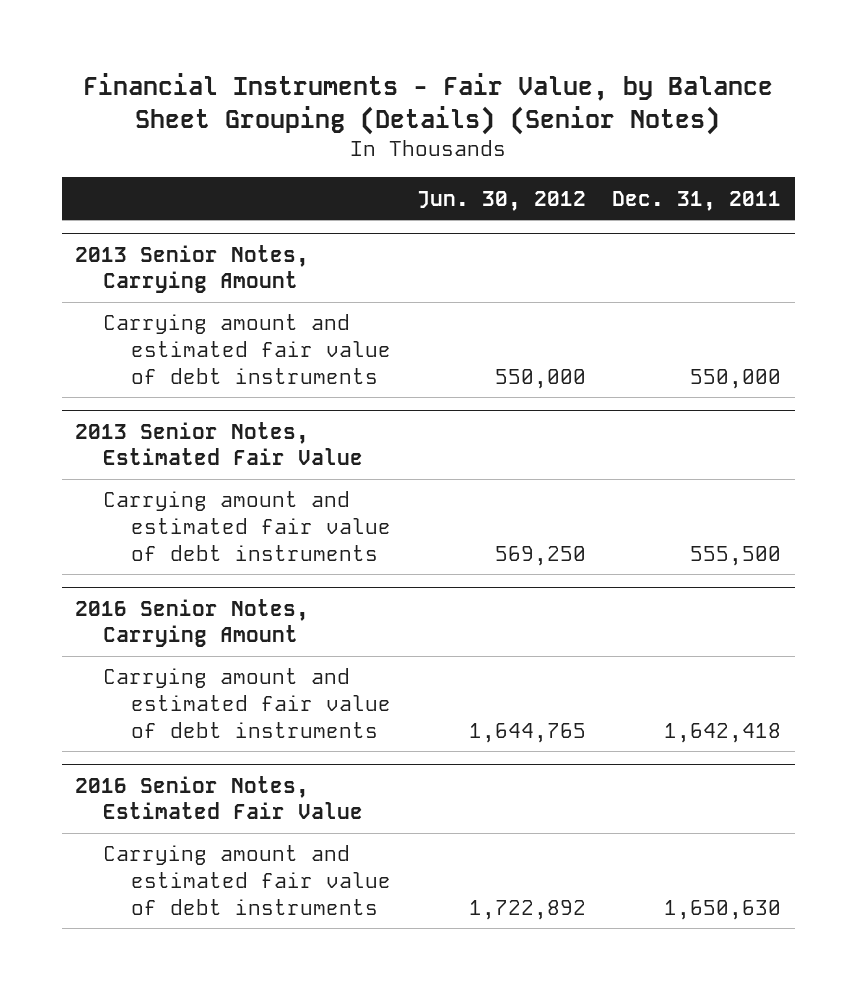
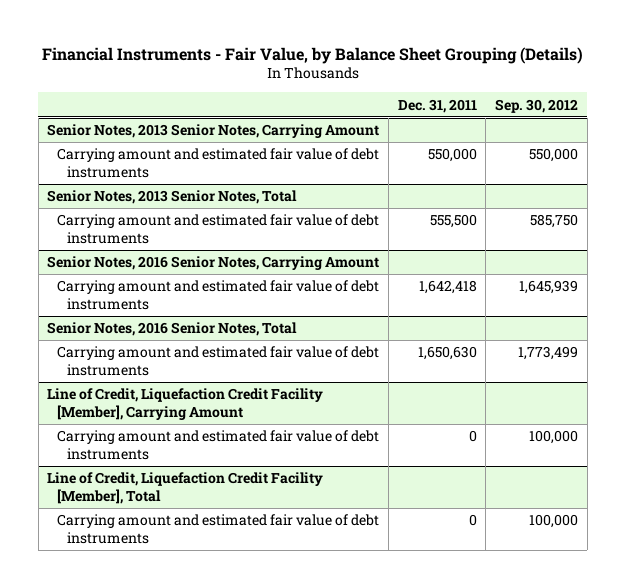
[83,72,774,135] Financial Instruments - Fair Value, by Balance Sheet Grouping (Details) (Senior Notes) -> [41,46,583,64] Financial Instruments - Fair Value, by Balance Sheet Grouping (Details)
[417,190,587,211] Jun. 30, 2012 -> none
none -> [495,98,579,113] Sep. 30, 2012
[75,244,310,294] 2013 Senior Notes, Carrying Amount -> [47,124,380,139] Senior Notes, 2013 Senior Notes, Carrying Amount
[75,421,363,466] 2013 Senior Notes, Estimated Fair Value -> none
none -> [47,190,298,205] Senior Notes, 2013 Senior Notes, Total
[75,598,310,648] 2016 Senior Notes, Carrying Amount -> [47,256,380,271] Senior Notes, 2016 Senior Notes, Carrying Amount
[75,775,363,820] 2016 Senior Notes, Estimated Fair Value -> none
none -> [47,322,298,337] Senior Notes, 2016 Senior Notes, Total
none -> [47,388,324,421] Line of Credit, Liquefaction Credit Facility [Member], Carrying Amount
none -> [57,430,380,461] Carrying amount and estimated fair value of debt instruments
none -> [47,472,324,505] Line of Credit, Liquefaction Credit Facility [Member], Total
none -> [57,514,380,545] Carrying amount and estimated fair value of debt instruments

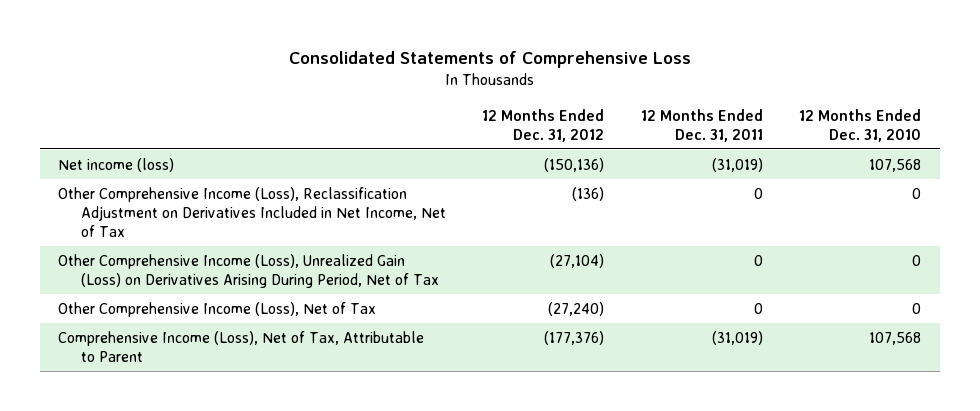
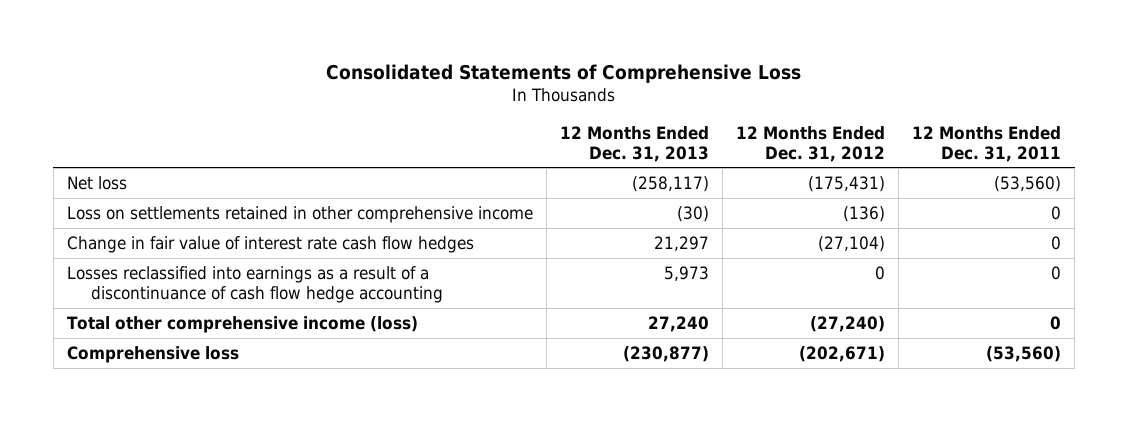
[799,108,922,142] 12 Months Ended Dec. 31, 2010 -> none
none -> [559,125,709,162] 12 Months Ended Dec. 31, 2013
[58,157,175,172] Net income (loss) -> [66,175,127,190] Net loss
[544,157,605,172] (150,136) -> [808,175,886,192] (175,431)
[711,157,763,172] (31,019) -> [994,175,1062,192] (53,560)
[58,186,446,237] Other Comprehensive Income (Loss), Reclassification Adjustment on Derivatives Included in Net Income, Net of Tax -> [66,205,533,223] Loss on settlements retained in other comprehensive income
[58,253,439,288] Other Comprehensive Income (Loss), Unrealized Gain (Loss) on Derivatives Arising During Period, Net of Tax -> [66,235,474,253] Change in fair value of interest rate cash flow hedges
none -> [66,265,444,303] Losses reclassified into earnings as a result of a discontinuance of cash flow hedge accounting
[58,301,377,317] Other Comprehensive Income (Loss), Net of Tax -> [66,315,418,333] Total other comprehensive income (loss)
[58,330,425,362] Comprehensive Income (Loss), Net of Tax, Attributable to Parent -> [66,345,239,363] Comprehensive loss
[544,330,605,345] (177,376) -> [799,345,886,362] (202,671)
[711,330,763,345] (31,019) -> [986,345,1062,362] (53,560)

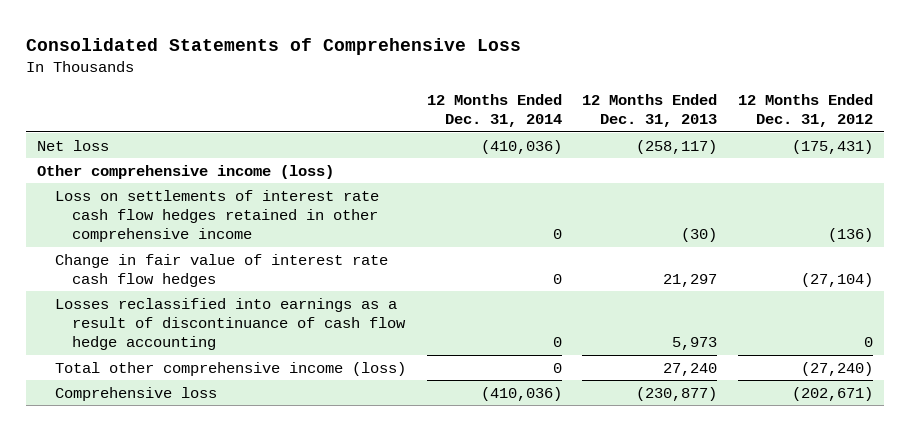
[912,125,1062,162] 12 Months Ended Dec. 31, 2011 -> none
none -> [426,94,562,128] 12 Months Ended Dec. 31, 2014
none -> [36,164,334,179] Other comprehensive income (loss)
[66,205,533,223] Loss on settlements retained in other comprehensive income -> [54,189,379,243] Loss on settlements of interest rate cash flow hedges retained in other comprehensive income
[66,265,444,303] Losses reclassified into earnings as a result of a discontinuance of cash flow hedge accounting -> [54,297,407,351] Losses reclassified into earnings as a result of discontinuance of cash flow hedge accounting

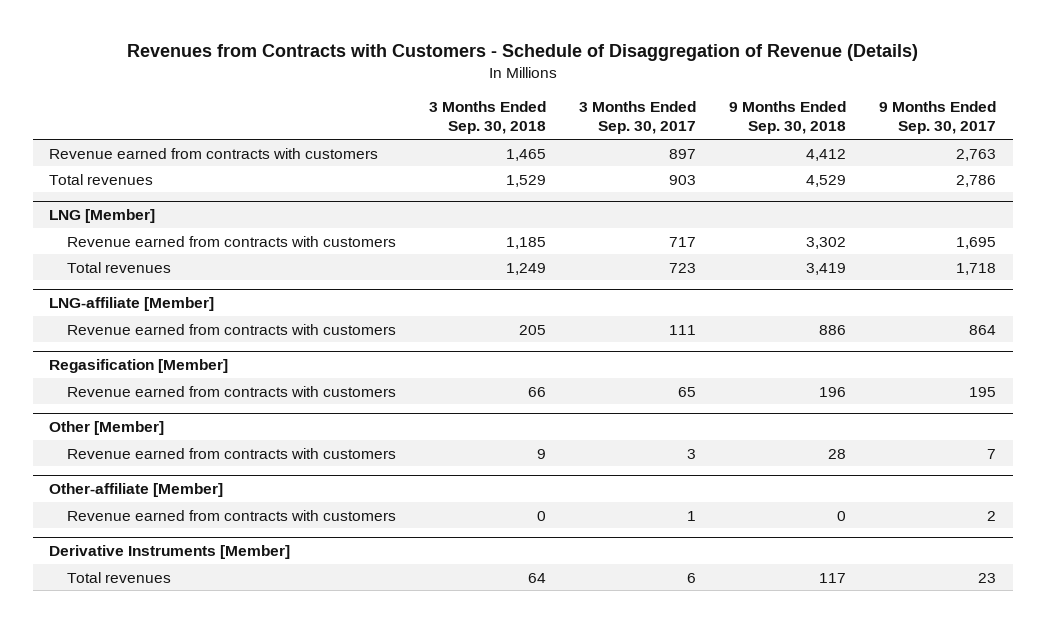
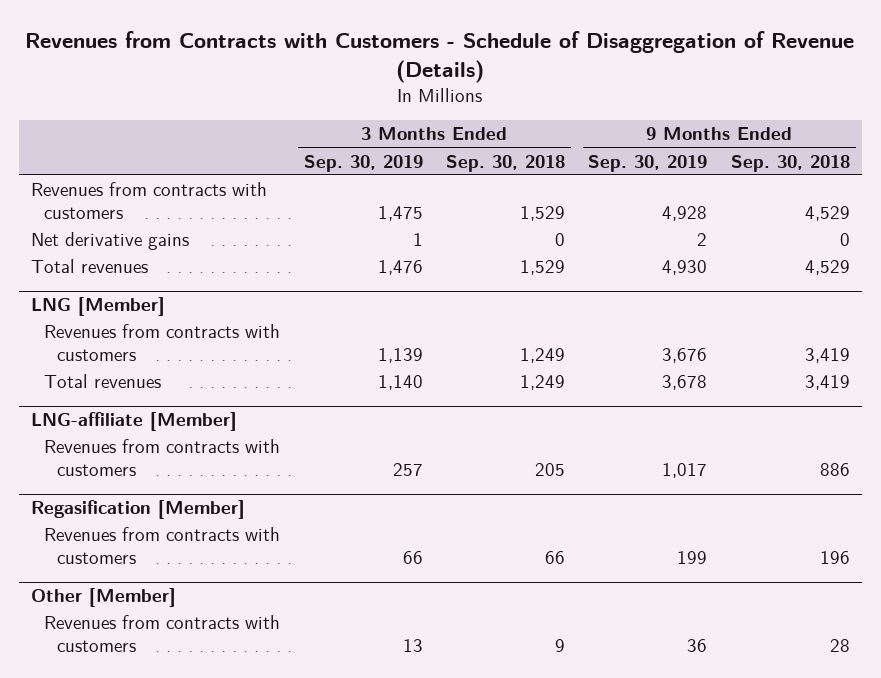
[578,100,696,135] 3 Months Ended Sep. 30, 2017 -> none
[879,100,997,135] 9 Months Ended Sep. 30, 2017 -> none
none -> [303,154,423,172] Sep. 30, 2019
none -> [588,154,708,172] Sep. 30, 2019
[49,147,379,159] Revenue earned from contracts with customers -> [30,182,267,219] Revenues from contracts with customers
[505,148,546,161] 1,465 -> [520,205,566,221] 1,529
[806,148,847,161] 4,412 -> [804,205,850,221] 4,529
none -> [30,232,189,251] Net derivative gains
[66,235,396,247] Revenue earned from contracts with customers -> [44,324,281,361] Revenues from contracts with customers
[505,236,546,249] 1,185 -> [520,347,566,363] 1,249
[806,236,847,249] 3,302 -> [804,347,850,363] 3,419
[66,323,396,335] Revenue earned from contracts with customers -> [44,439,281,476] Revenues from contracts with customers
[66,385,396,397] Revenue earned from contracts with customers -> [44,527,281,564] Revenues from contracts with customers
[49,483,224,498] Other-affiliate [Member] -> none
[66,509,396,521] Revenue earned from contracts with customers -> none
[49,545,291,560] Derivative Instruments [Member] -> none
[66,571,171,583] Total revenues -> none
[66,447,396,459] Revenue earned from contracts with customers -> [44,615,281,652] Revenues from contracts with customers

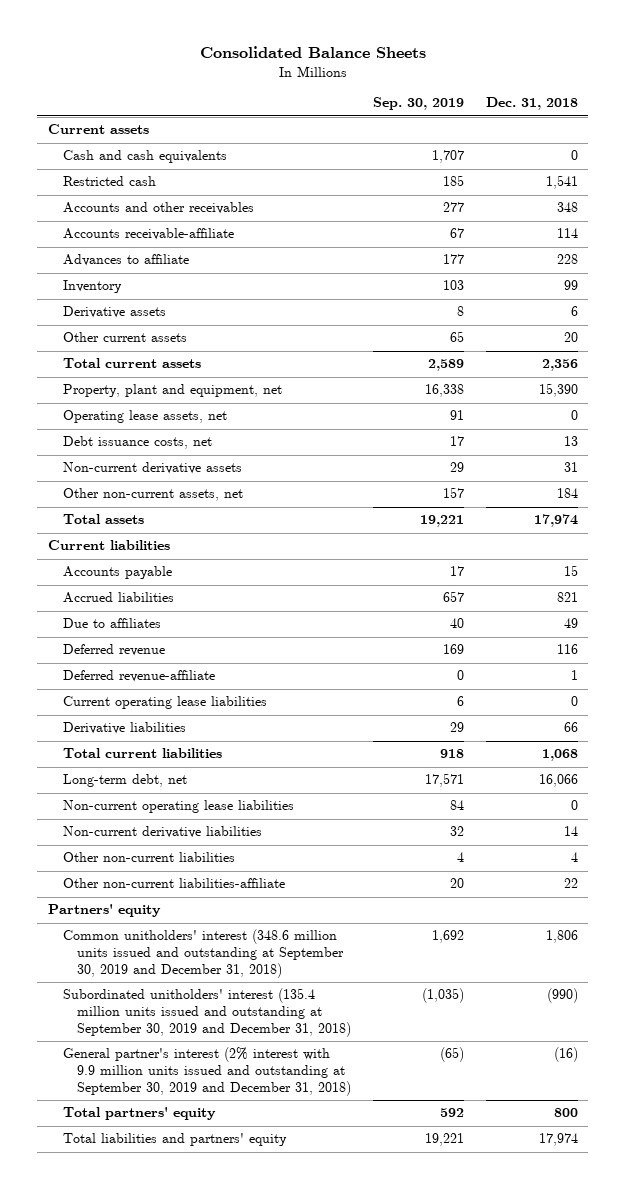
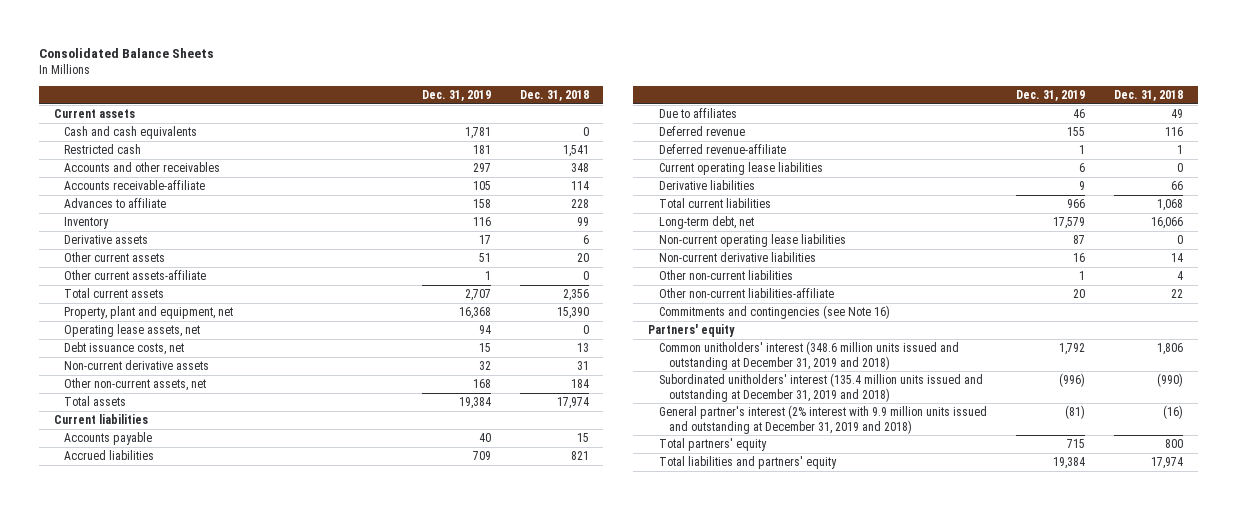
[372,97,464,111] Sep. 30, 2019 -> none
none -> [421,89,491,101] Dec. 31, 2019
none -> [64,270,207,281] Other current assets-affiliate
none -> [658,305,890,320] Commitments and contingencies (see Note 16)
[62,929,344,978] Common unitholders' interest (348.6 million units issued and outstanding at September 30, 2019 and December 31, 2018) -> [658,341,959,370] Common unitholders' interest (348.6 million units issued and outstanding at December 31, 2019 and 2018)
[62,988,351,1037] Subordinated unitholders' interest (135.4 million units issued and outstanding at September 30, 2019 and December 31, 2018) -> [658,373,983,402] Subordinated unitholders' interest (135.4 million units issued and outstanding at December 31, 2019 and 2018)
[62,1047,351,1096] General partner's interest (2% interest with 9.9 million units issued and outstanding at September 30, 2019 and December 31, 2018) -> [658,405,987,434] General partner's interest (2% interest with 9.9 million units issued and outstanding at December 31, 2019 and 2018)

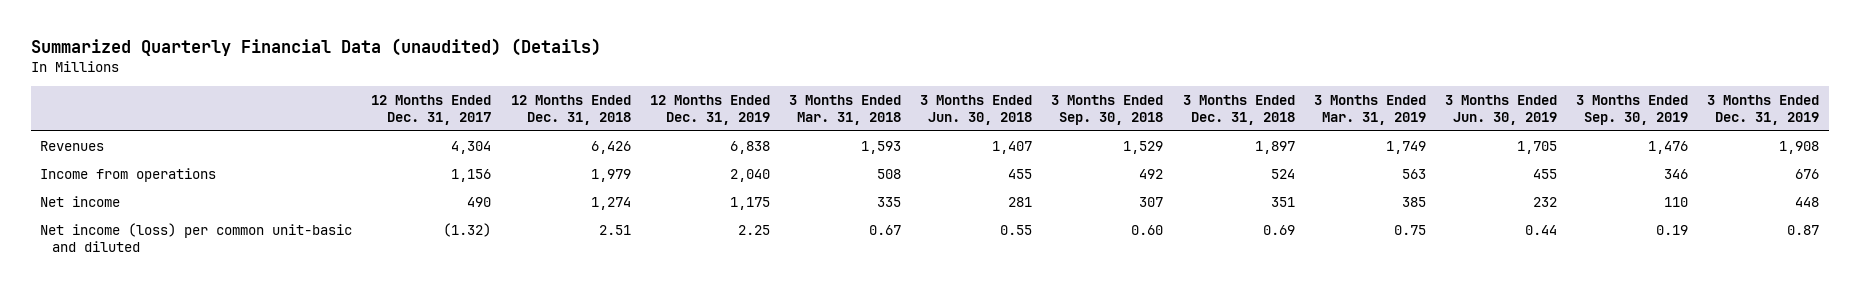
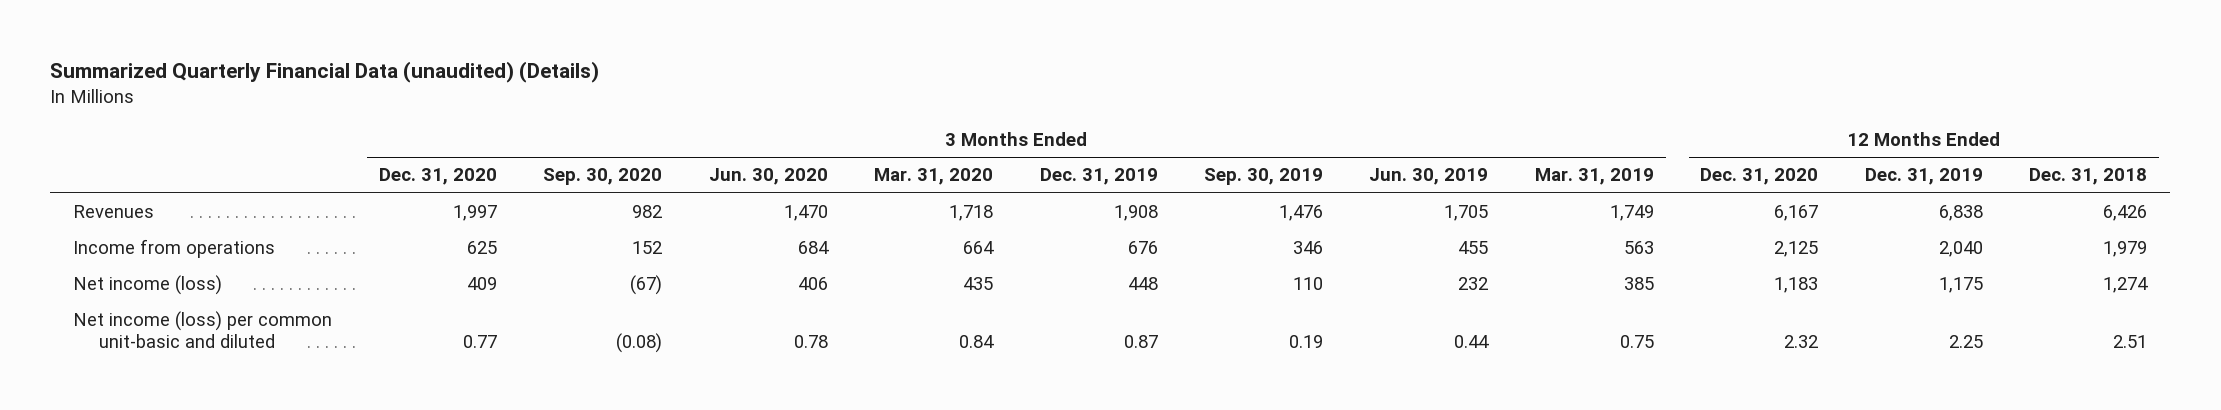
[371,95,492,126] 12 Months Ended Dec. 31, 2017 -> none
[789,95,902,126] 3 Months Ended Mar. 31, 2018 -> none
[920,95,1033,126] 3 Months Ended Jun. 30, 2018 -> none
[1051,95,1164,126] 3 Months Ended Sep. 30, 2018 -> none
[1182,95,1295,126] 3 Months Ended Dec. 31, 2018 -> none
none -> [378,168,497,186] Dec. 31, 2020
none -> [543,168,663,186] Sep. 30, 2020
none -> [708,168,828,186] Jun. 30, 2020
none -> [874,168,994,186] Mar. 31, 2020
none -> [1700,168,1819,186] Dec. 31, 2020
[40,196,121,208] Net income -> [73,275,223,296] Net income (loss)

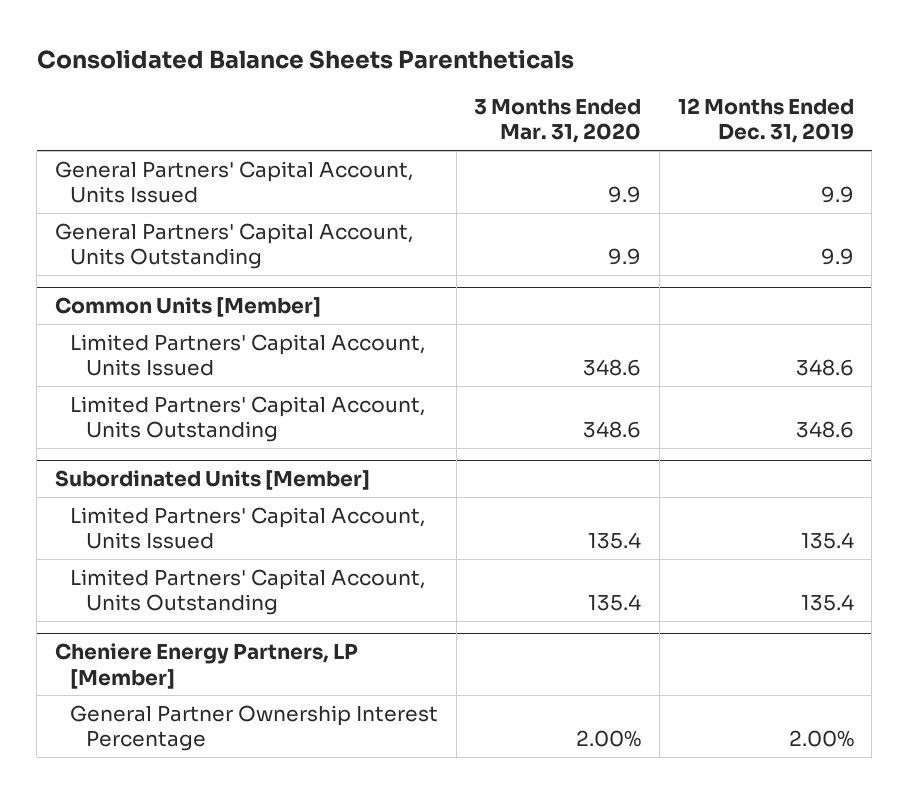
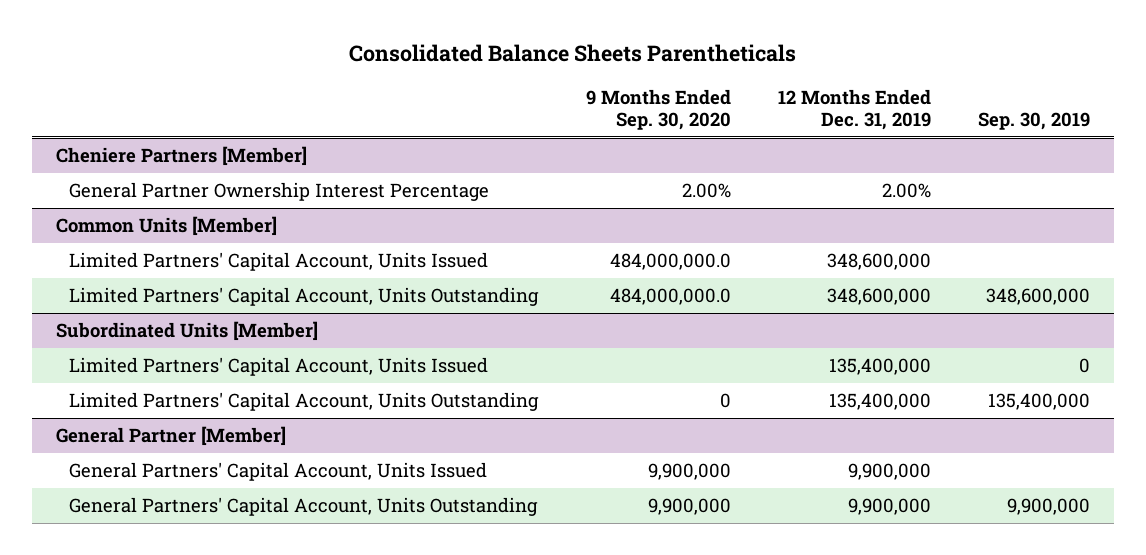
[474,99,642,144] 3 Months Ended Mar. 31, 2020 -> none
none -> [585,88,731,131] 9 Months Ended Sep. 30, 2020
none -> [978,112,1091,131] Sep. 30, 2019
[54,160,413,203] General Partners' Capital Account, Units Issued -> none
[54,222,413,269] General Partners' Capital Account, Units Outstanding -> none
none -> [55,145,307,166] Cheniere Partners [Member]
none -> [69,181,490,201] General Partner Ownership Interest Percentage
[795,358,854,376] 348.6 -> [826,252,931,270] 348,600,000
[795,420,854,438] 348.6 -> [826,287,931,305] 348,600,000
[54,643,358,689] Cheniere Energy Partners, LP [Member] -> none
[70,704,439,751] General Partner Ownership Interest Percentage -> none
[800,531,854,549] 135.4 -> [828,357,931,375] 135,400,000
[800,593,854,611] 135.4 -> [828,392,931,410] 135,400,000
none -> [55,425,286,446] General Partner [Member]
none -> [69,461,488,481] General Partners' Capital Account, Units Issued
none -> [69,496,539,516] General Partners' Capital Account, Units Outstanding

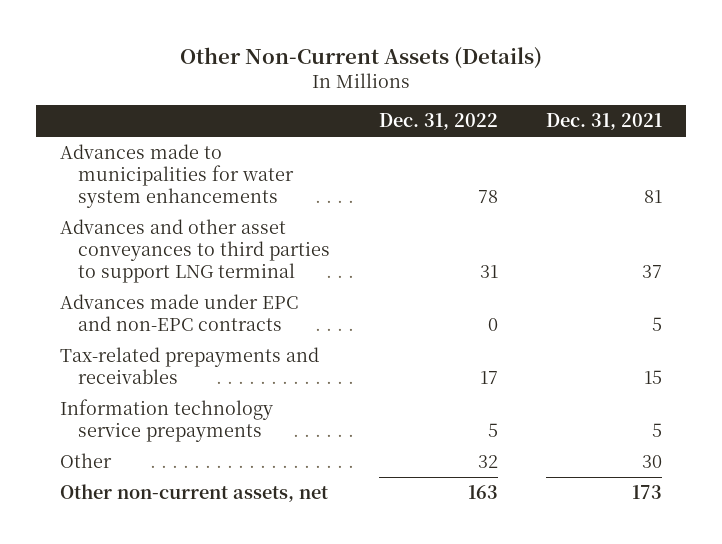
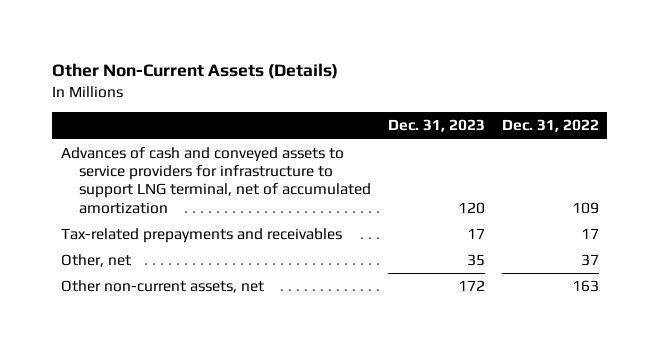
[545,113,662,131] Dec. 31, 2021 -> none
none -> [388,119,486,133] Dec. 31, 2023
[60,143,295,209] Advances made to municipalities for water system enhancements -> none
[60,293,299,332] Advances made under EPC and non-EPC contracts -> none
[60,218,331,284] Advances and other asset conveyances to third parties to support LNG terminal -> [60,147,372,214] Advances of cash and conveyed assets to service providers for infrastructure to support LNG terminal, net of accumulated amortization
[479,265,498,279] 31 -> [571,201,599,214] 109
[60,398,274,443] Information technology service prepayments -> none
[60,452,113,468] Other -> [60,254,131,268] Other, net
[477,454,498,468] 32 -> [580,254,599,267] 37

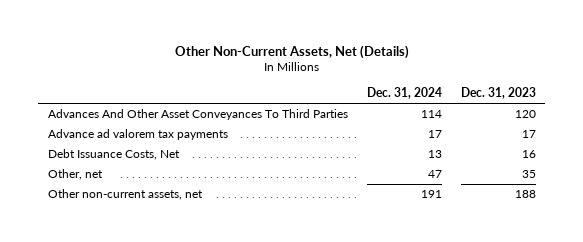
[52,63,339,80] Other Non-Current Assets (Details) -> [174,44,409,59] Other Non-Current Assets, Net (Details)
[501,119,599,133] Dec. 31, 2022 -> none
none -> [366,86,442,99] Dec. 31, 2024
[60,147,372,214] Advances of cash and conveyed assets to service providers for infrastructure to support LNG terminal, net of accumulated amortization -> [47,109,348,121] Advances And Other Asset Conveyances To Third Parties
[60,228,342,244] Tax-related prepayments and receivables -> [47,129,228,141] Advance ad valorem tax payments
none -> [47,149,180,161] Debt Issuance Costs, Net
[458,280,486,292] 172 -> [514,190,536,199] 188

